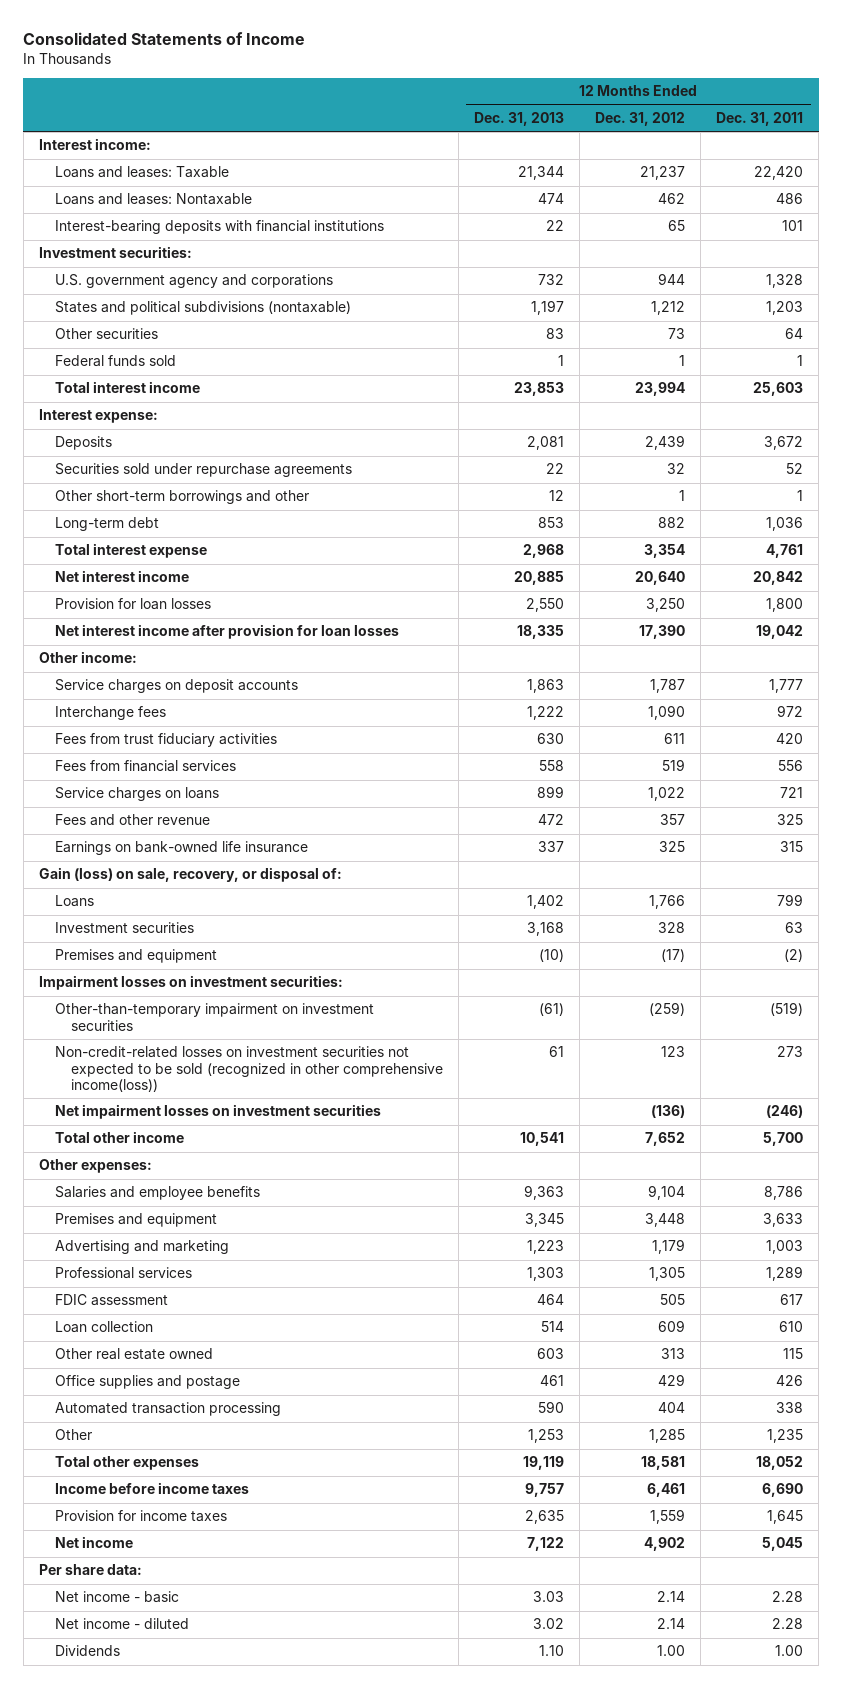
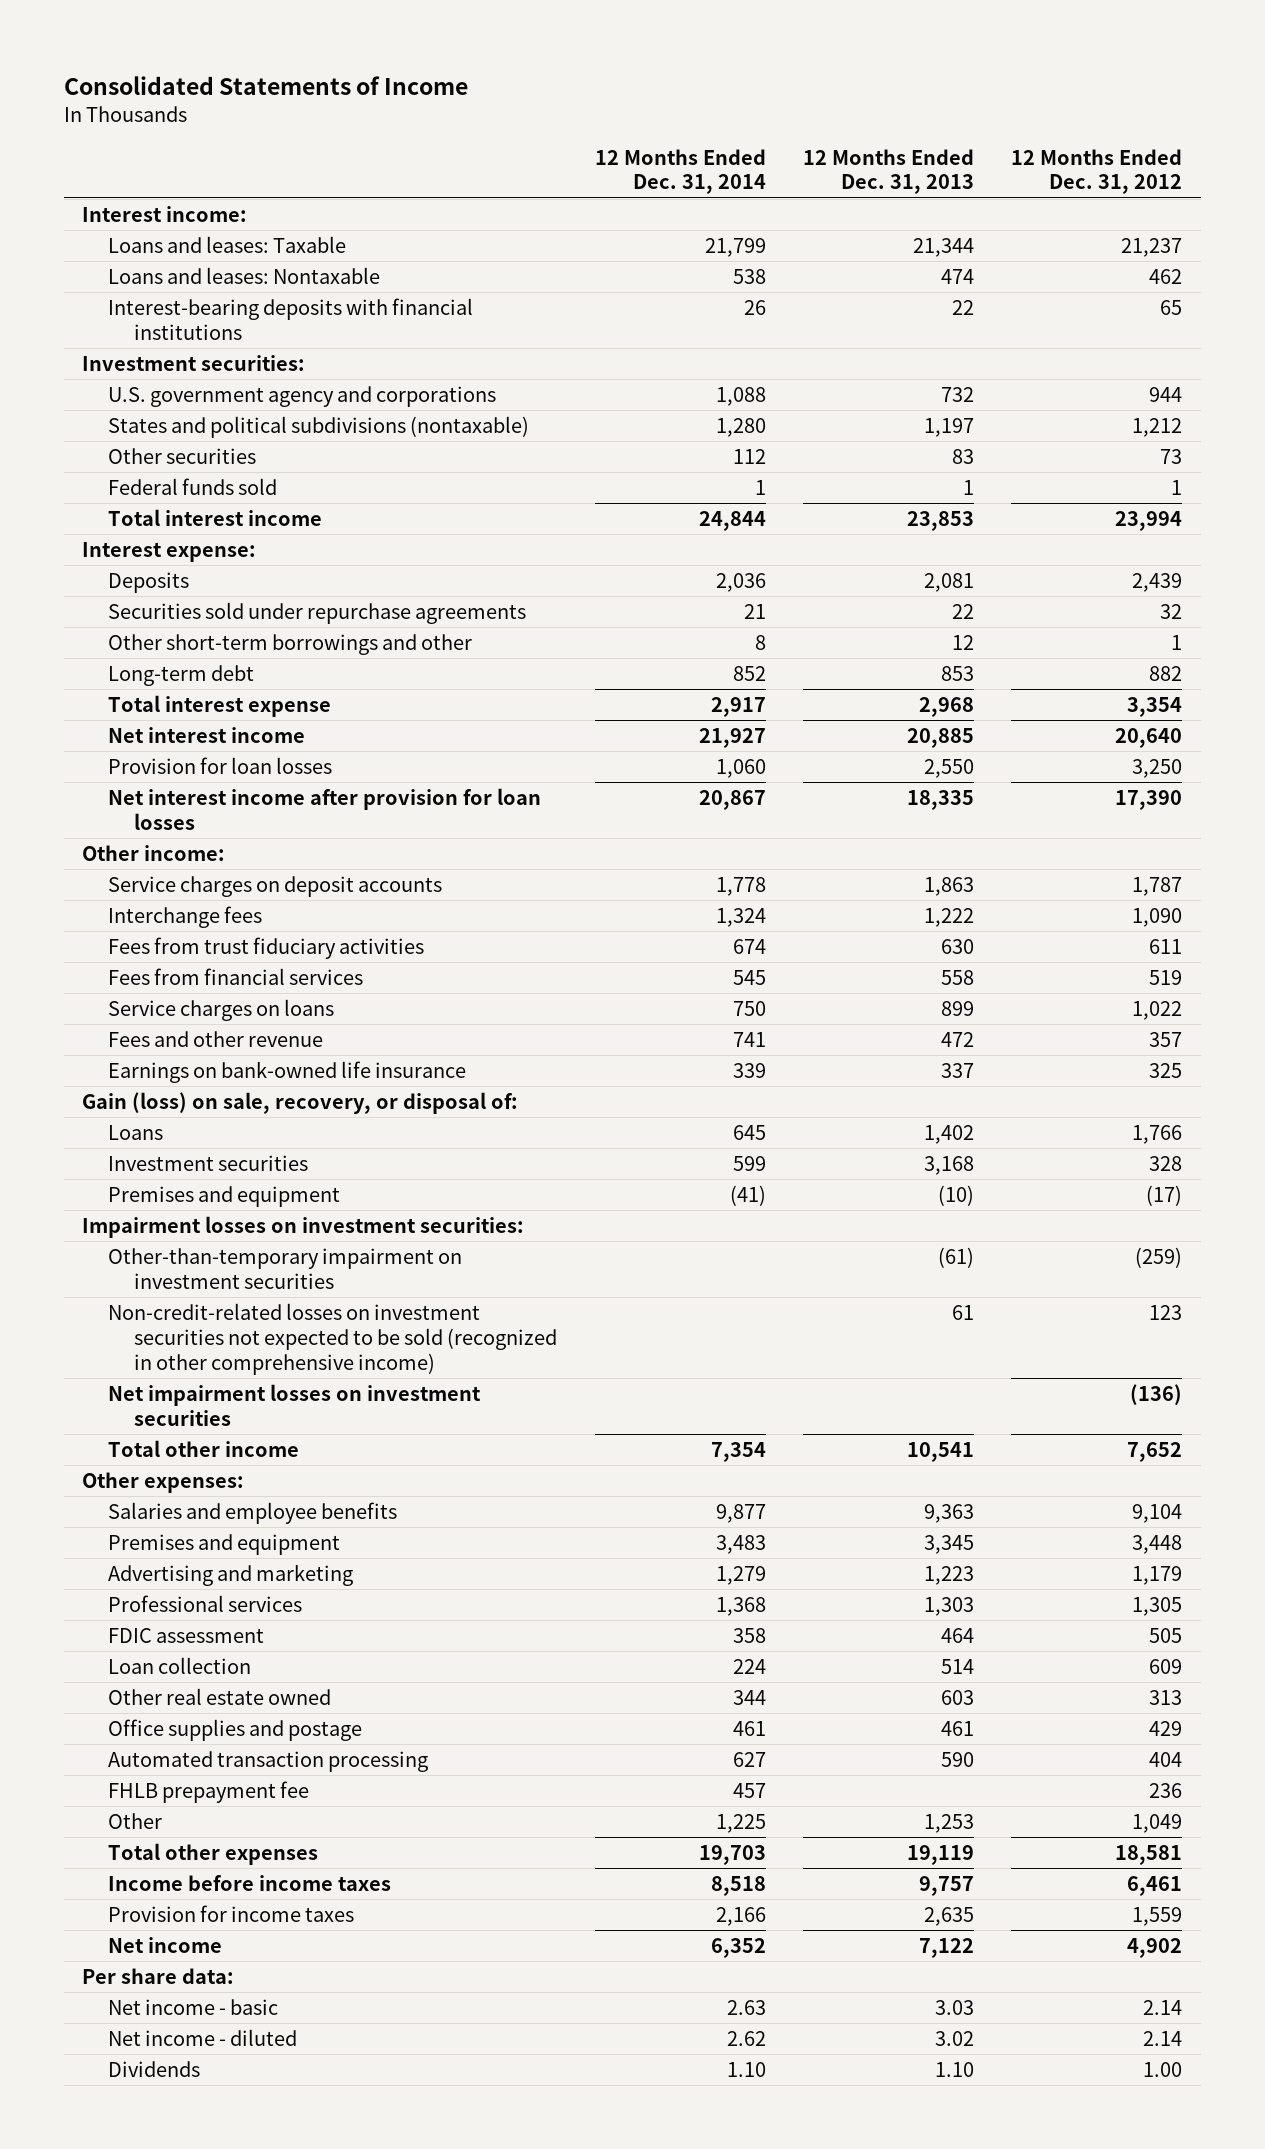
[716,112,804,127] Dec. 31, 2011 -> none
none -> [594,148,766,195] 12 Months Ended Dec. 31, 2014
[54,1046,443,1093] Non-credit-related losses on investment securities not expected to be sold (recognized in other comprehensive income(loss)) -> [108,1302,558,1375] Non-credit-related losses on investment securities not expected to be sold (recognized in other comprehensive income)
none -> [108,1780,310,1803] FHLB prepayment fee
[648,1429,685,1444] 1,285 -> [1132,1813,1183,1833] 1,049

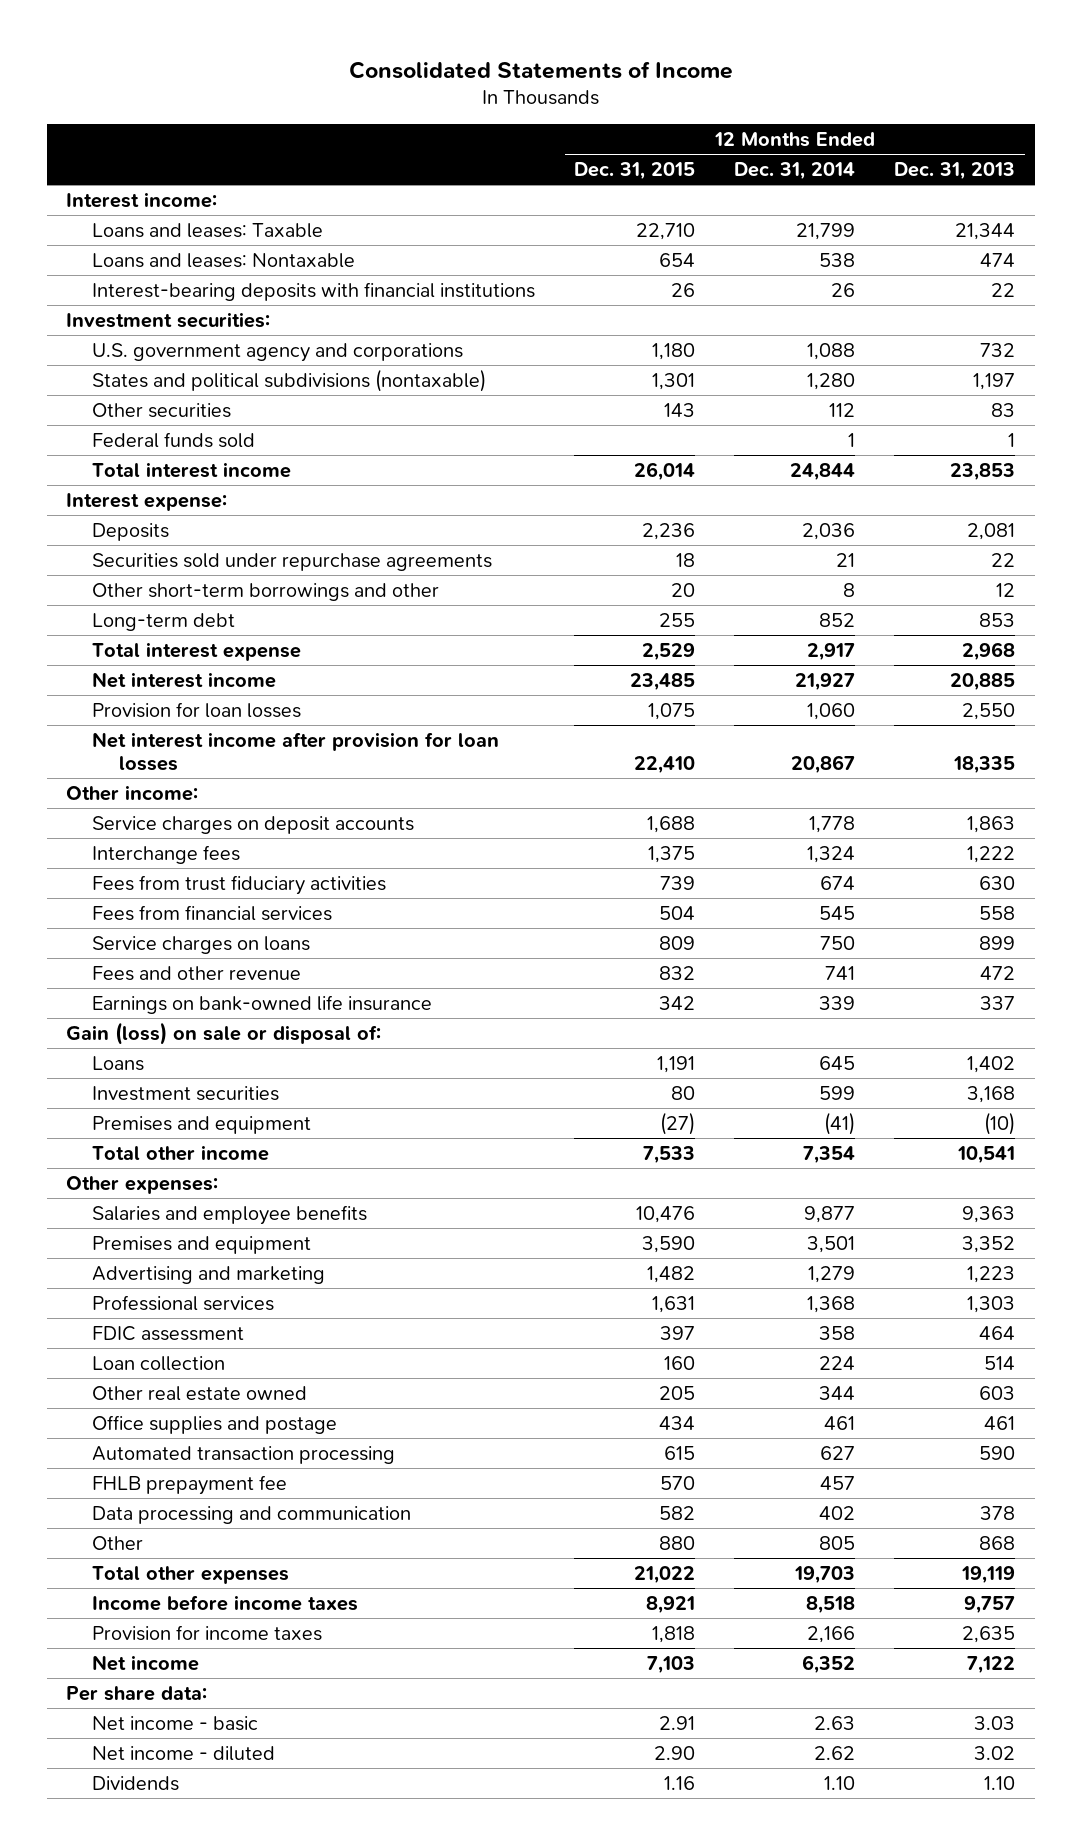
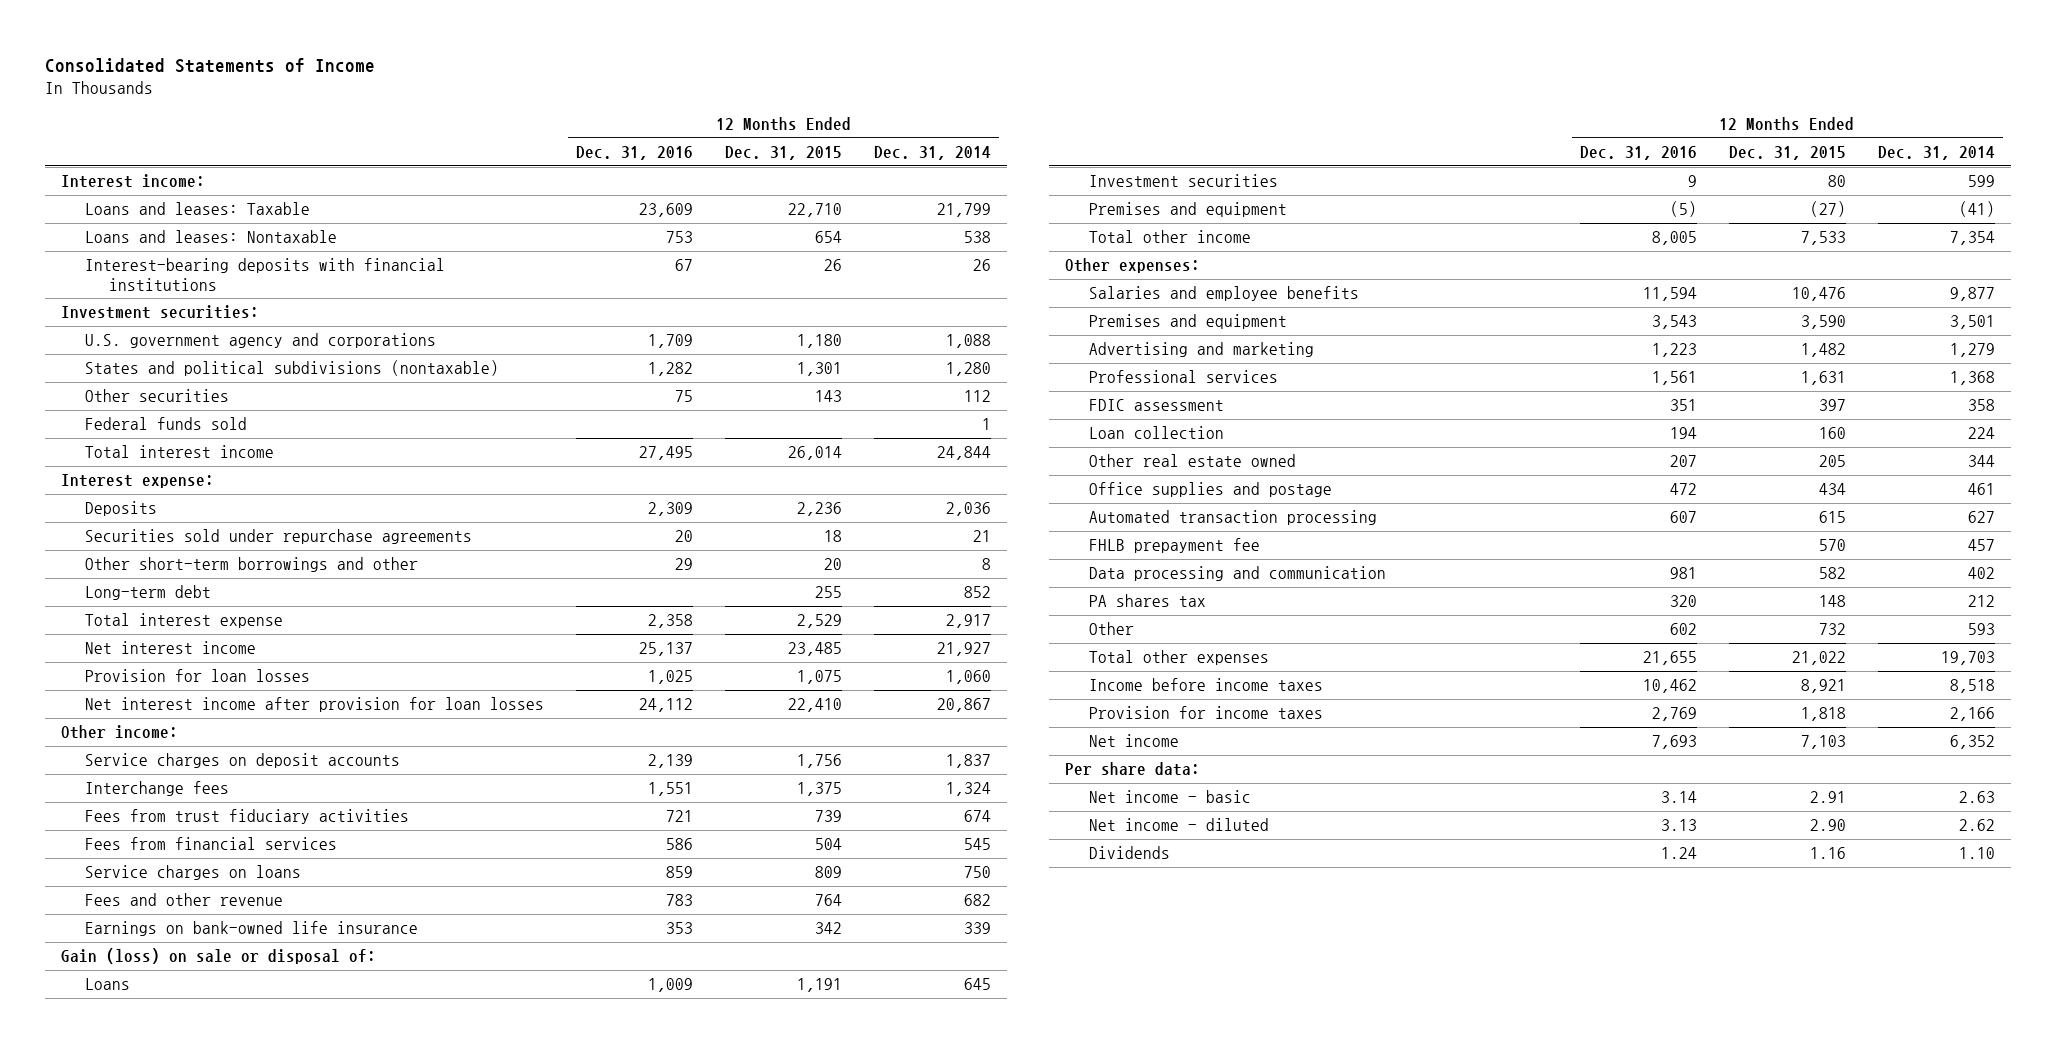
[894,162,1016,181] Dec. 31, 2013 -> none
none -> [576,146,694,161] Dec. 31, 2016
[647,815,696,833] 1,688 -> [797,754,843,769] 1,756
[809,815,856,833] 1,778 -> [946,754,992,769] 1,837
[659,965,696,980] 832 -> [815,894,843,907] 764
[825,965,856,980] 741 -> [964,894,992,907] 682
none -> [1088,594,1206,608] PA shares tax
[659,1535,696,1550] 880 -> [1818,623,1846,636] 732
[819,1535,856,1550] 805 -> [1968,623,1996,636] 593

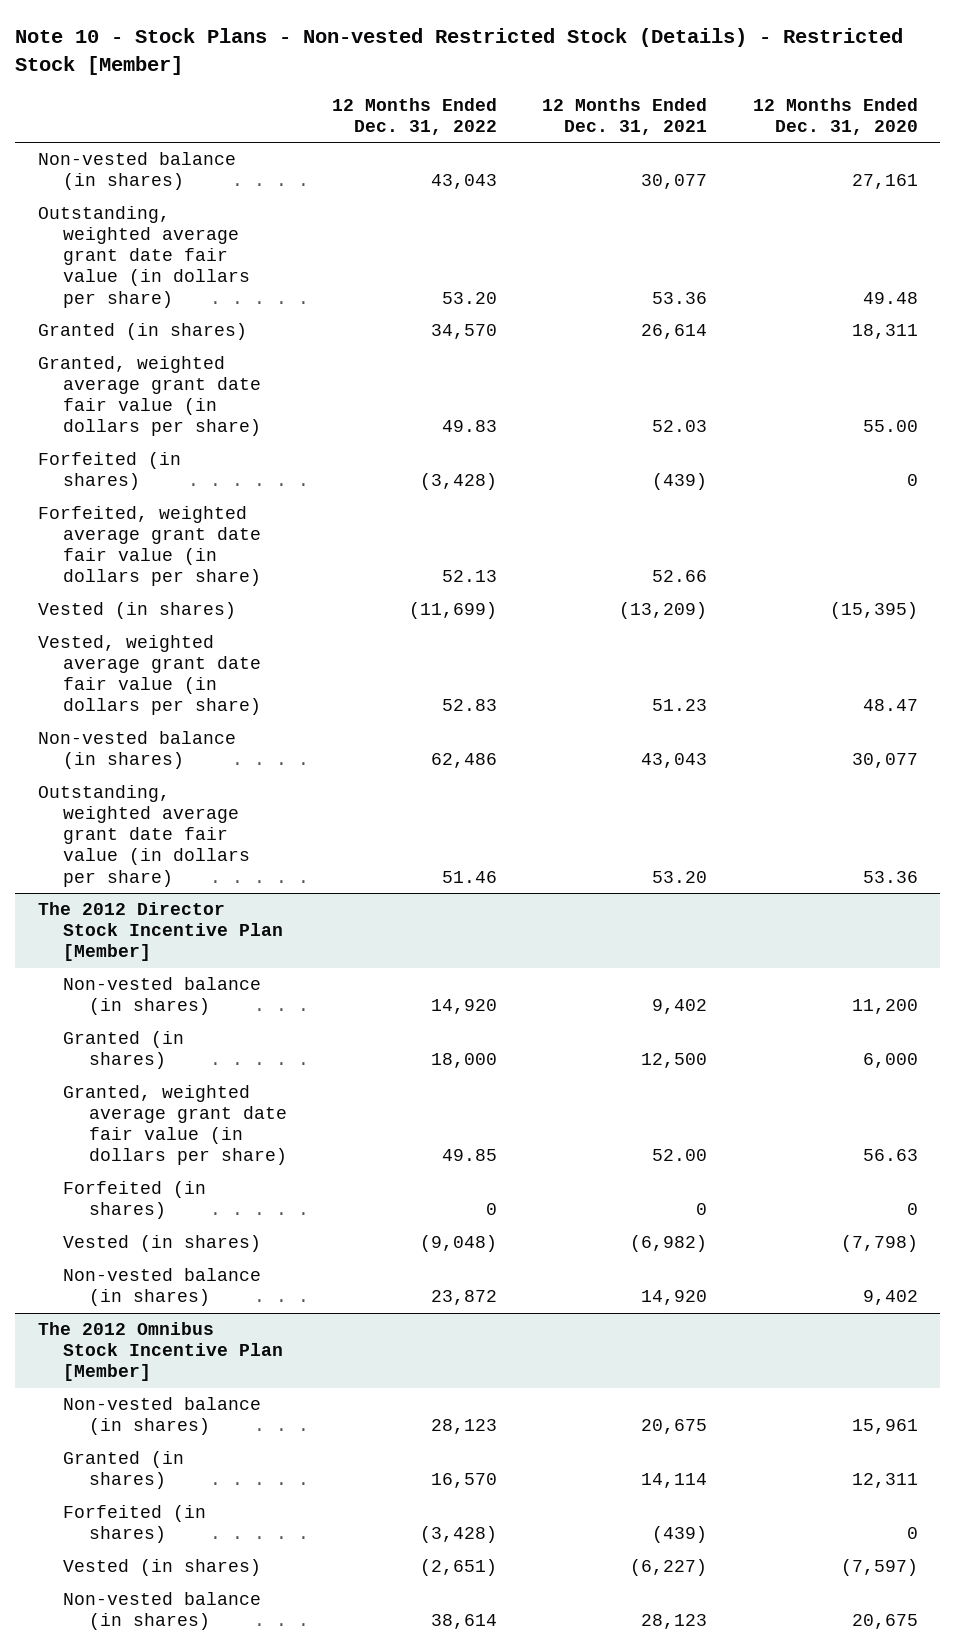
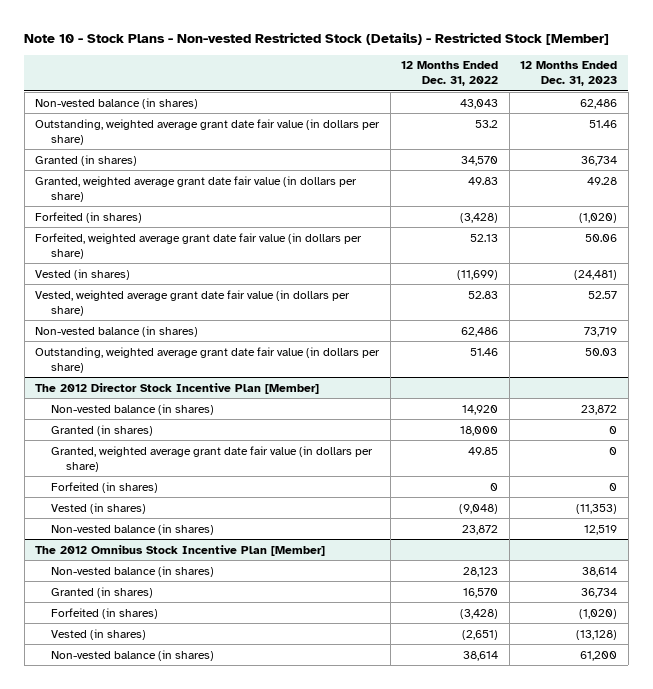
[542,97,708,136] 12 Months Ended Dec. 31, 2021 -> none
[752,97,918,136] 12 Months Ended Dec. 31, 2020 -> none
none -> [520,61,618,87] 12 Months Ended Dec. 31, 2023
[442,291,498,304] 53.20 -> [475,119,499,128] 53.2

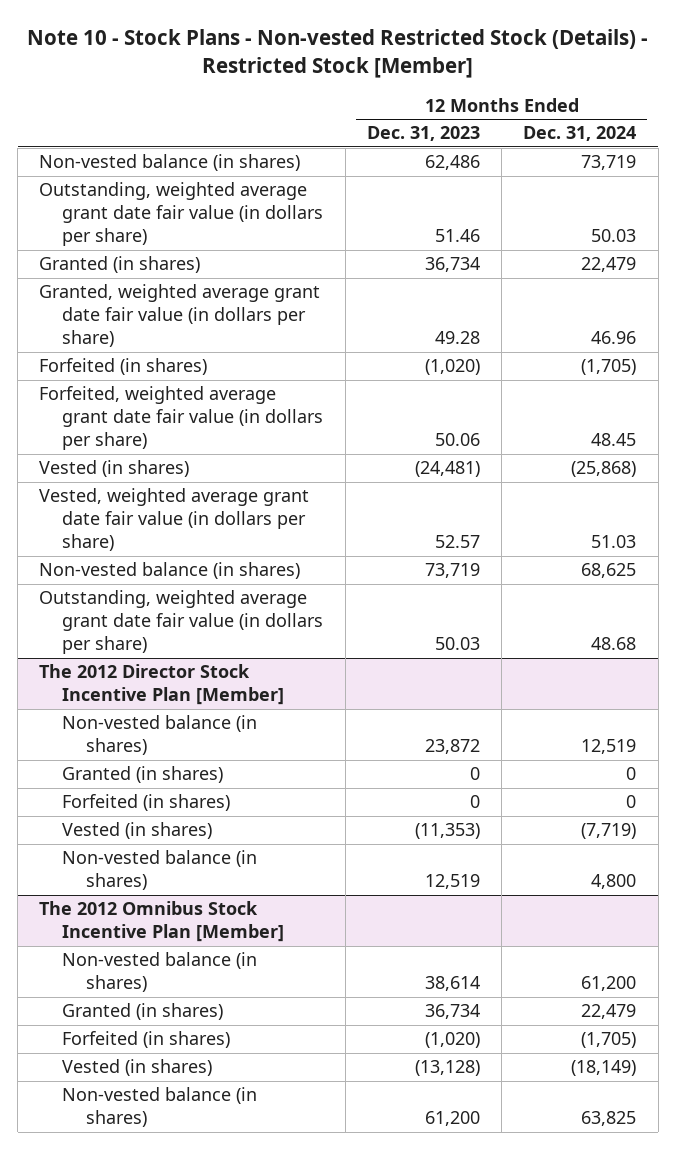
[401,61,499,87] 12 Months Ended Dec. 31, 2022 -> none
none -> [523,126,637,142] Dec. 31, 2024
[50,445,373,472] Granted, weighted average grant date fair value (in dollars per share) -> none

